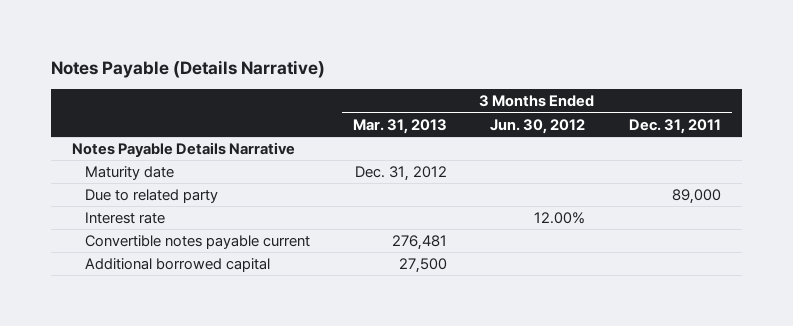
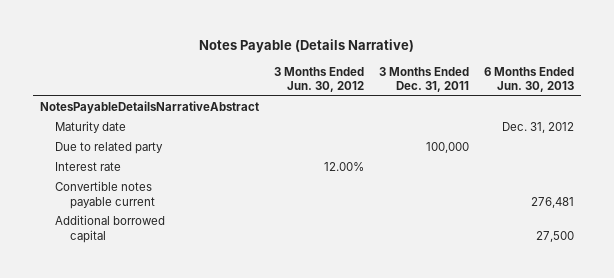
[353,118,448,134] Mar. 31, 2013 -> none
none -> [483,66,574,93] 6 Months Ended Jun. 30, 2013
[72,142,296,158] Notes Payable Details Narrative -> [40,101,260,115] NotesPayableDetailsNarrativeAbstract
[671,189,721,205] 89,000 -> [425,142,469,154] 100,000

